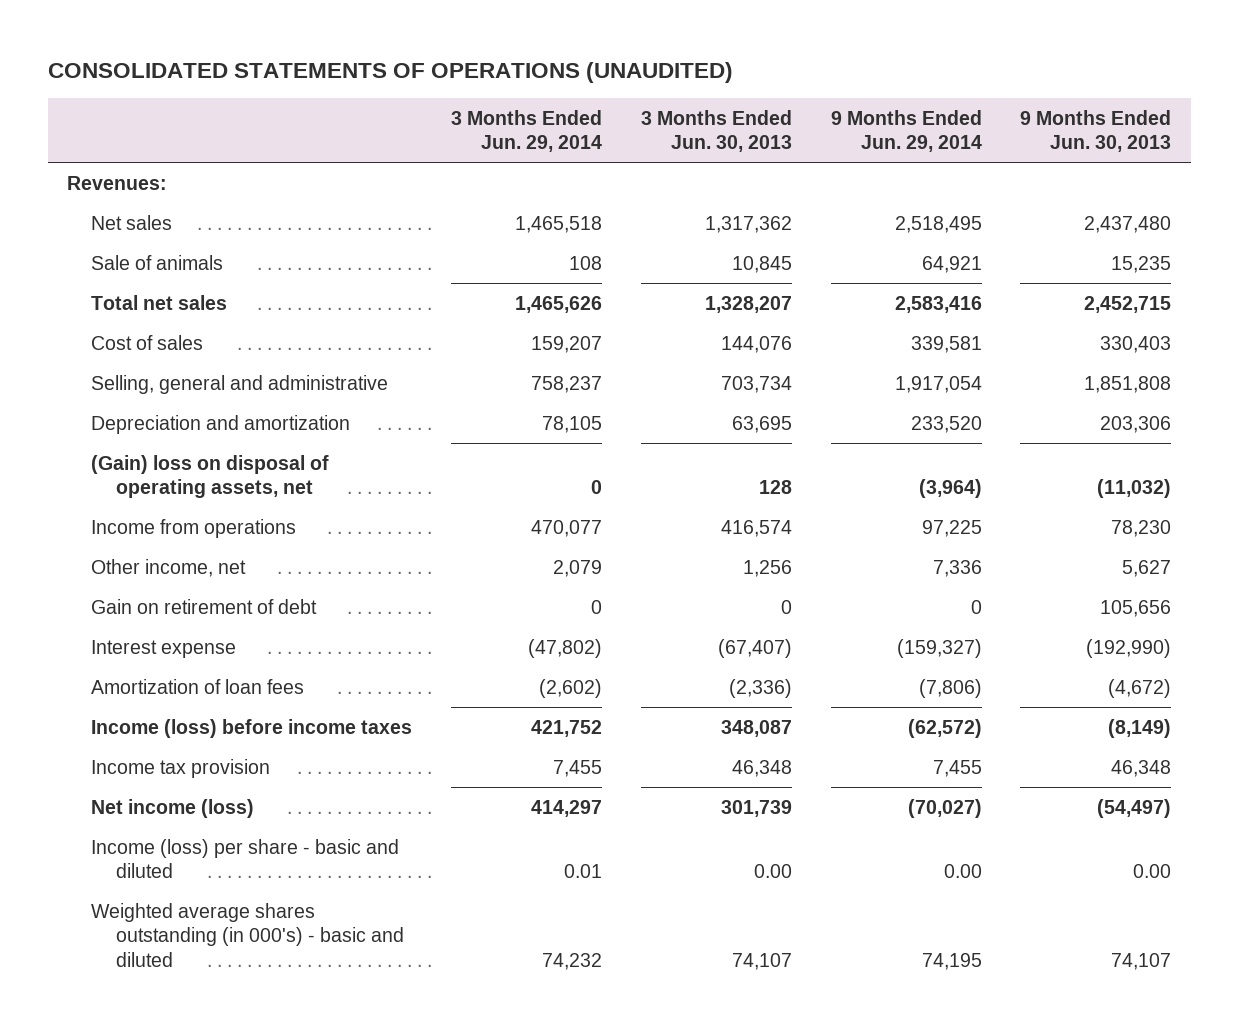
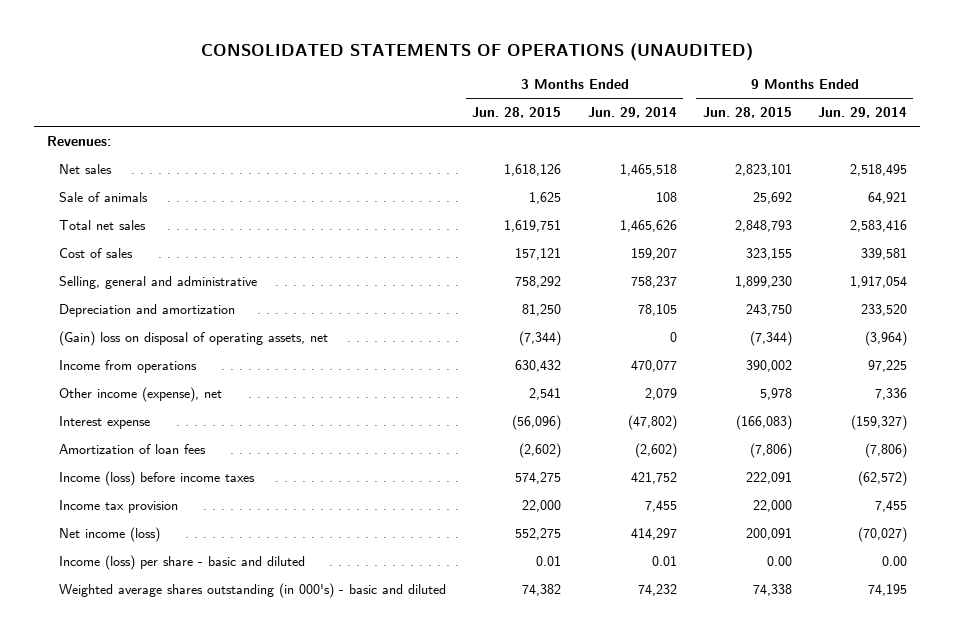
[640,109,792,153] 3 Months Ended Jun. 30, 2013 -> none
[1020,109,1172,153] 9 Months Ended Jun. 30, 2013 -> none
none -> [472,107,562,119] Jun. 28, 2015
none -> [702,107,792,119] Jun. 28, 2015
[91,598,318,614] Gain on retirement of debt -> none
[91,558,247,577] Other income, net -> [59,386,223,402] Other income (expense), net

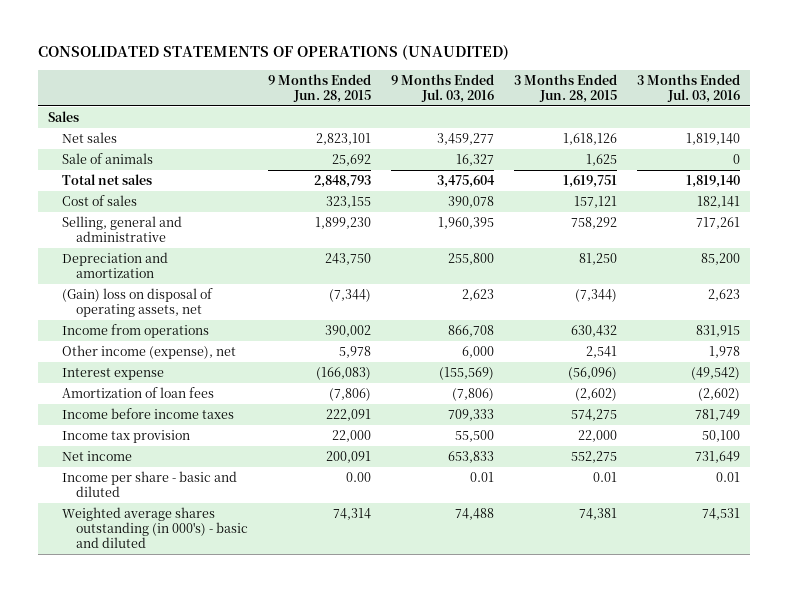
[587,107,677,119] Jun. 29, 2014 -> none
[817,107,907,119] Jun. 29, 2014 -> none
none -> [391,73,495,103] 9 Months Ended Jul. 03, 2016
none -> [637,73,741,103] 3 Months Ended Jul. 03, 2016
[47,135,112,146] Revenues: -> none
none -> [47,110,79,122] Sales
[59,470,256,486] Income (loss) before income taxes -> [61,407,234,419] Income before income taxes
[59,526,161,542] Net income (loss) -> [61,450,132,461] Net income
[59,554,306,570] Income (loss) per share - basic and diluted -> [61,470,237,498] Income per share - basic and diluted
[522,583,562,596] 74,382 -> [579,507,618,520] 74,381
[752,583,792,596] 74,338 -> [332,507,371,520] 74,314

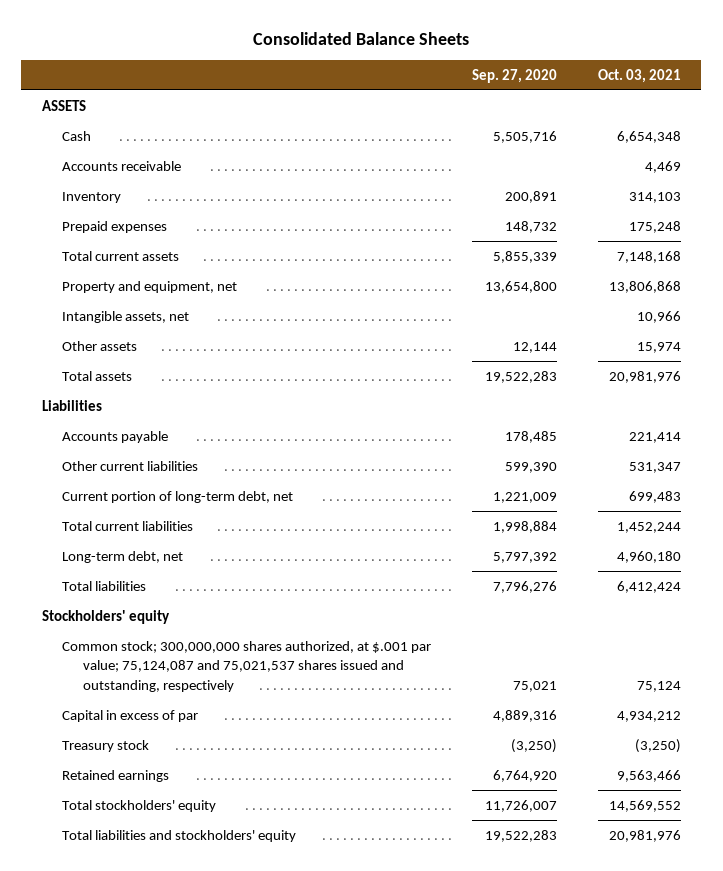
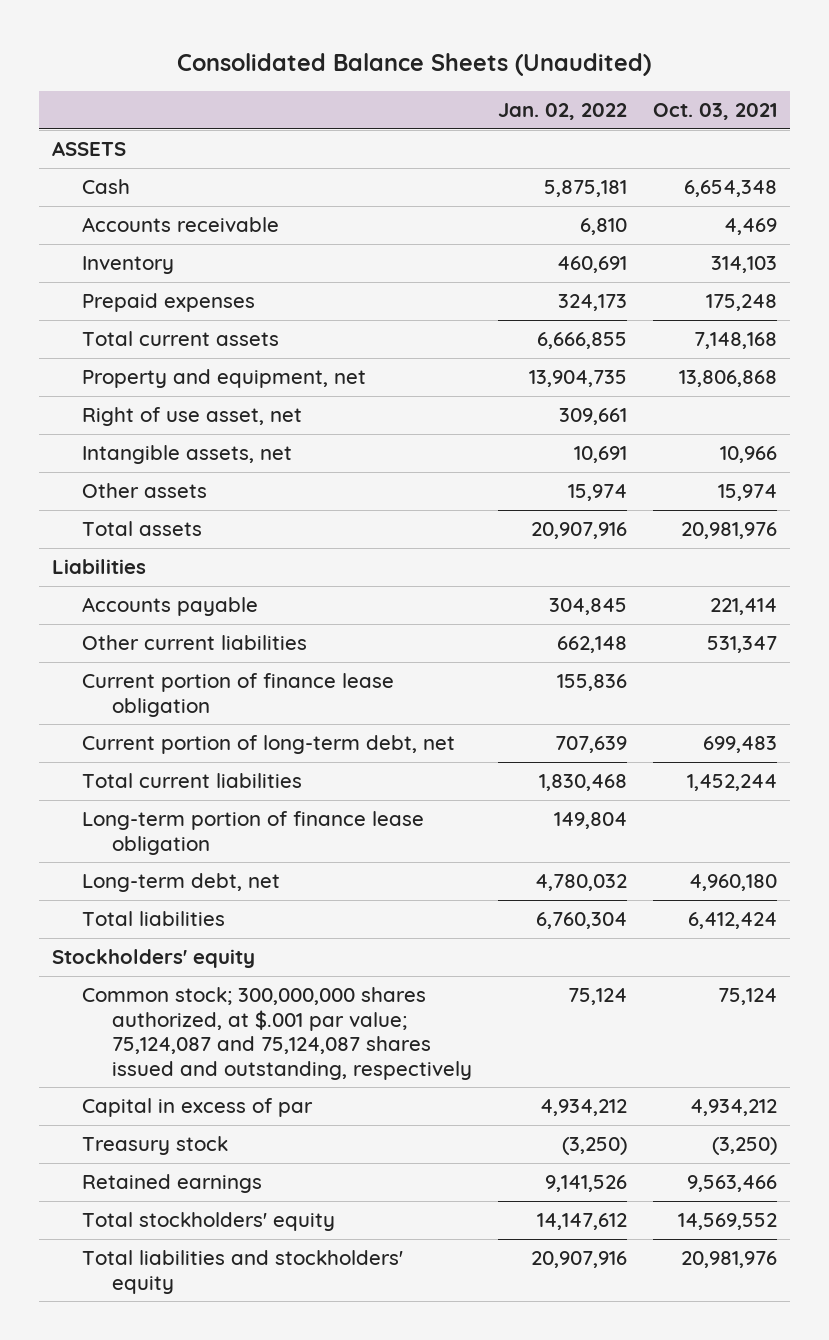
[253,31,470,45] Consolidated Balance Sheets -> [177,52,652,76] Consolidated Balance Sheets (Unaudited)
[472,68,558,83] Sep. 27, 2020 -> none
none -> [498,103,628,121] Jan. 02, 2022
none -> [82,407,303,427] Right of use asset, net
none -> [82,673,395,717] Current portion of finance lease obligation
none -> [82,811,425,855] Long-term portion of finance lease obligation
[62,640,432,692] Common stock; 300,000,000 shares authorized, at $.001 par value; 75,124,087 and 75,021,537 shares issued and outstanding, respectively -> [82,987,473,1080] Common stock; 300,000,000 shares authorized, at $.001 par value; 75,124,087 and 75,124,087 shares issued and outstanding, respectively

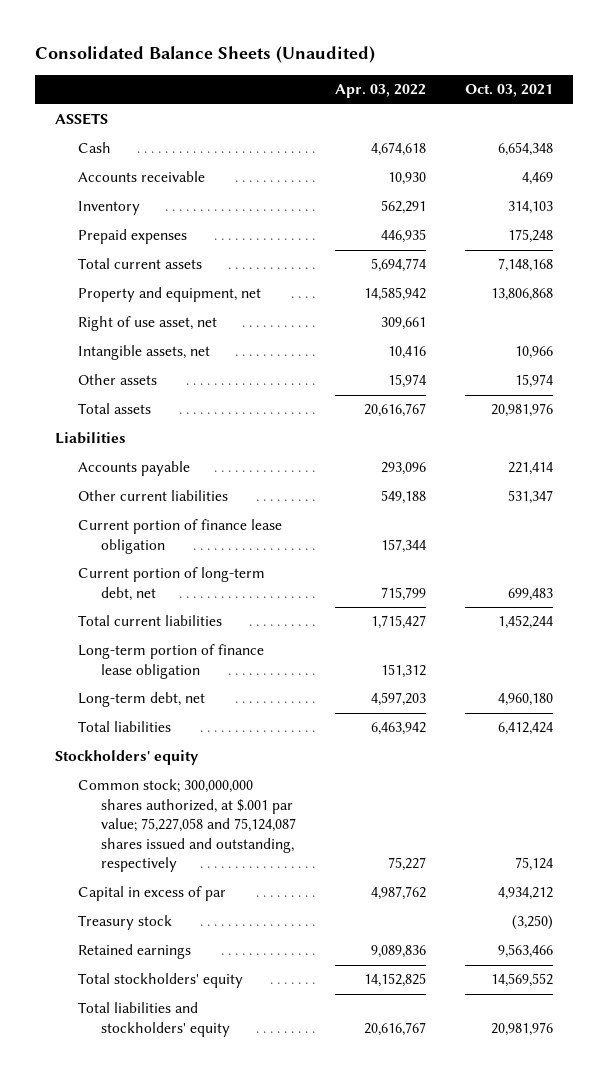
[498,103,628,121] Jan. 02, 2022 -> none
none -> [335,84,427,99] Apr. 03, 2022
[82,987,473,1080] Common stock; 300,000,000 shares authorized, at $.001 par value; 75,124,087 and 75,124,087 shares issued and outstanding, respectively -> [77,779,296,873] Common stock; 300,000,000 shares authorized, at $.001 par value; 75,227,058 and 75,124,087 shares issued and outstanding, respectively

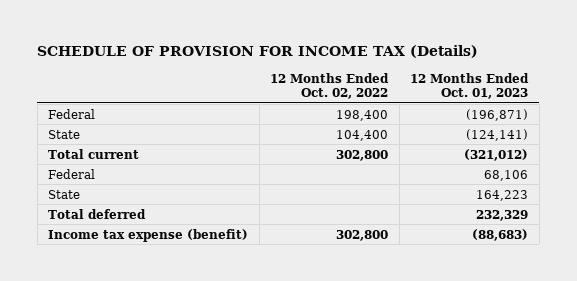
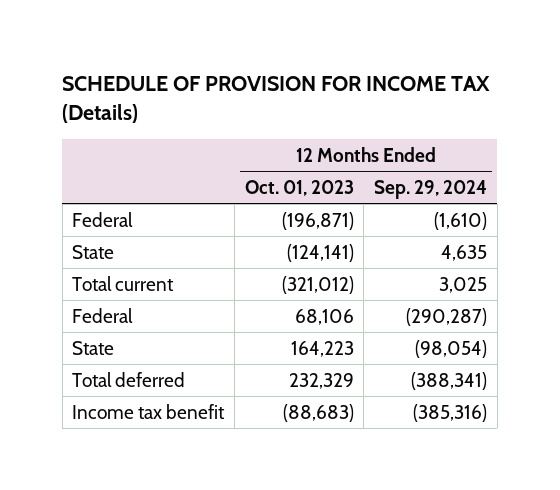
[270,73,390,100] 12 Months Ended Oct. 02, 2022 -> none
none -> [374,179,488,199] Sep. 29, 2024
[48,228,249,242] Income tax expense (benefit) -> [72,403,226,419] Income tax benefit

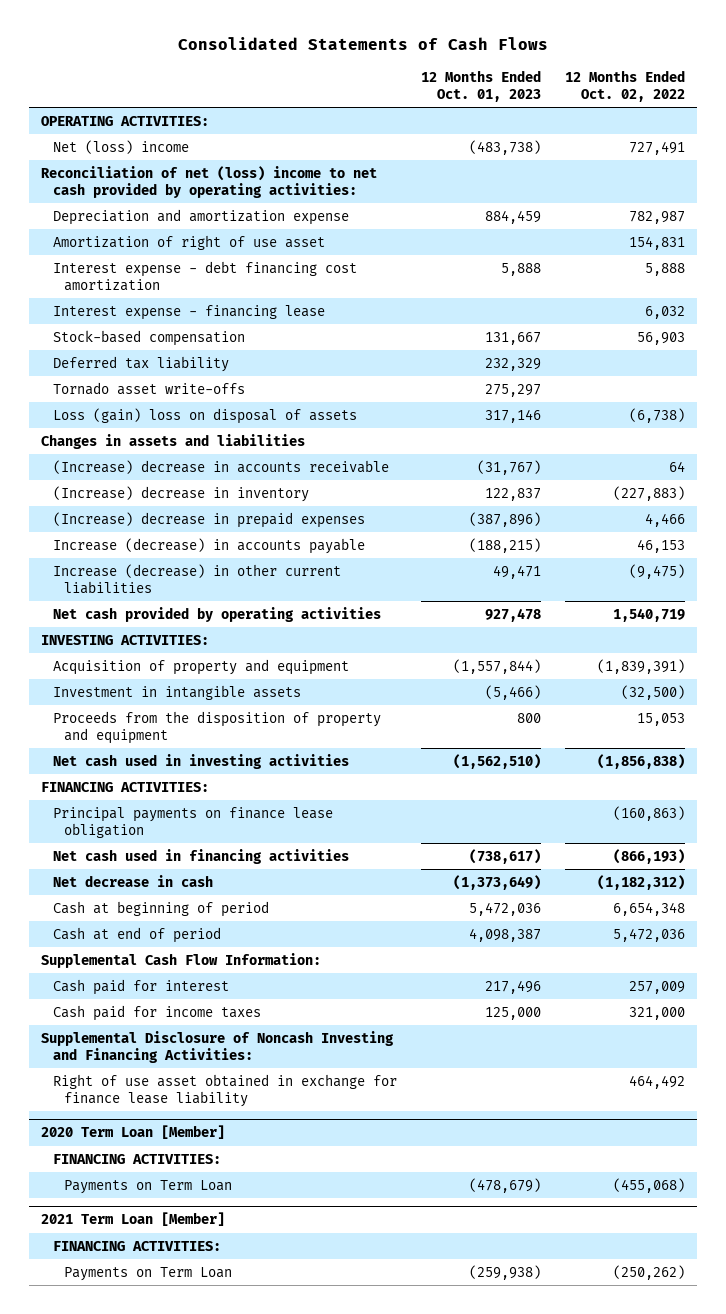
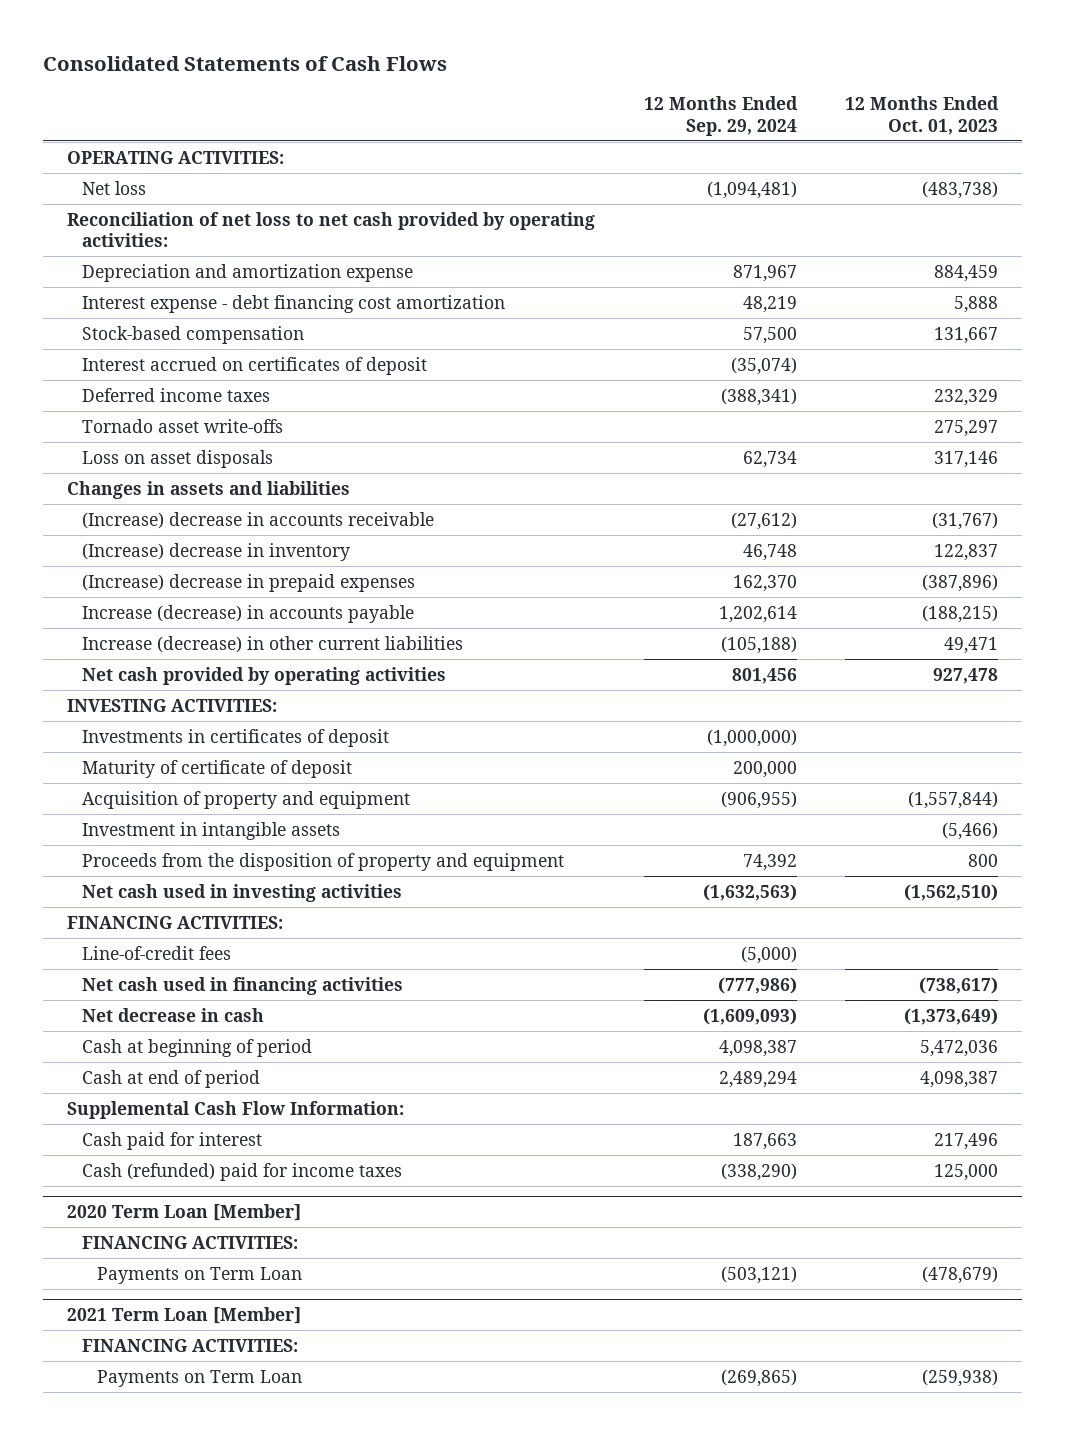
[564,70,685,102] 12 Months Ended Oct. 02, 2022 -> none
none -> [643,96,798,136] 12 Months Ended Sep. 29, 2024
[52,140,189,155] Net (loss) income -> [82,180,147,195] Net loss
[41,166,378,198] Reconciliation of net (loss) income to net cash provided by operating activities: -> [67,211,596,248] Reconciliation of net loss to net cash provided by operating activities:
[52,235,325,251] Amortization of right of use asset -> none
[52,305,325,321] Interest expense - financing lease -> none
none -> [82,356,428,375] Interest accrued on certificates of deposit
[52,356,229,373] Deferred tax liability -> [82,387,271,402] Deferred income taxes
[52,408,357,425] Loss (gain) loss on disposal of assets -> [82,449,274,468] Loss on asset disposals
none -> [82,728,390,747] Investments in certificates of deposit
none -> [82,759,353,778] Maturity of certificate of deposit
[52,807,333,838] Principal payments on finance lease obligation -> none
none -> [82,945,232,960] Line-of-credit fees
[41,1031,395,1063] Supplemental Disclosure of Noncash Investing and Financing Activities: -> none
[52,1074,397,1107] Right of use asset obtained in exchange for finance lease liability -> none
[52,1005,261,1022] Cash paid for income taxes -> [82,1162,403,1181] Cash (refunded) paid for income taxes

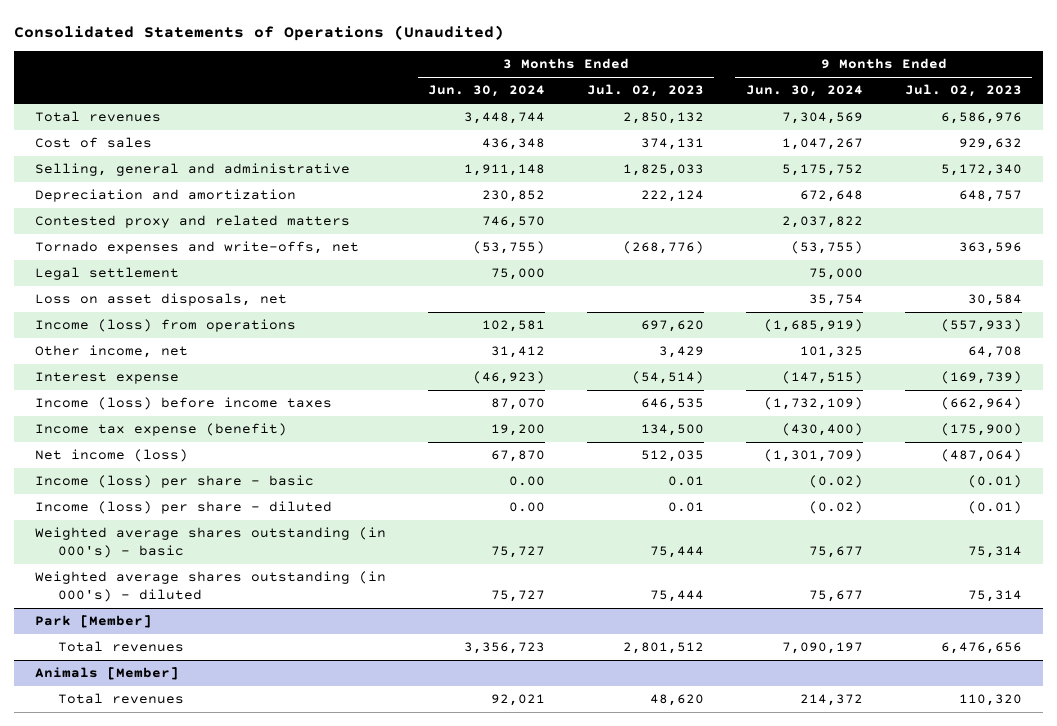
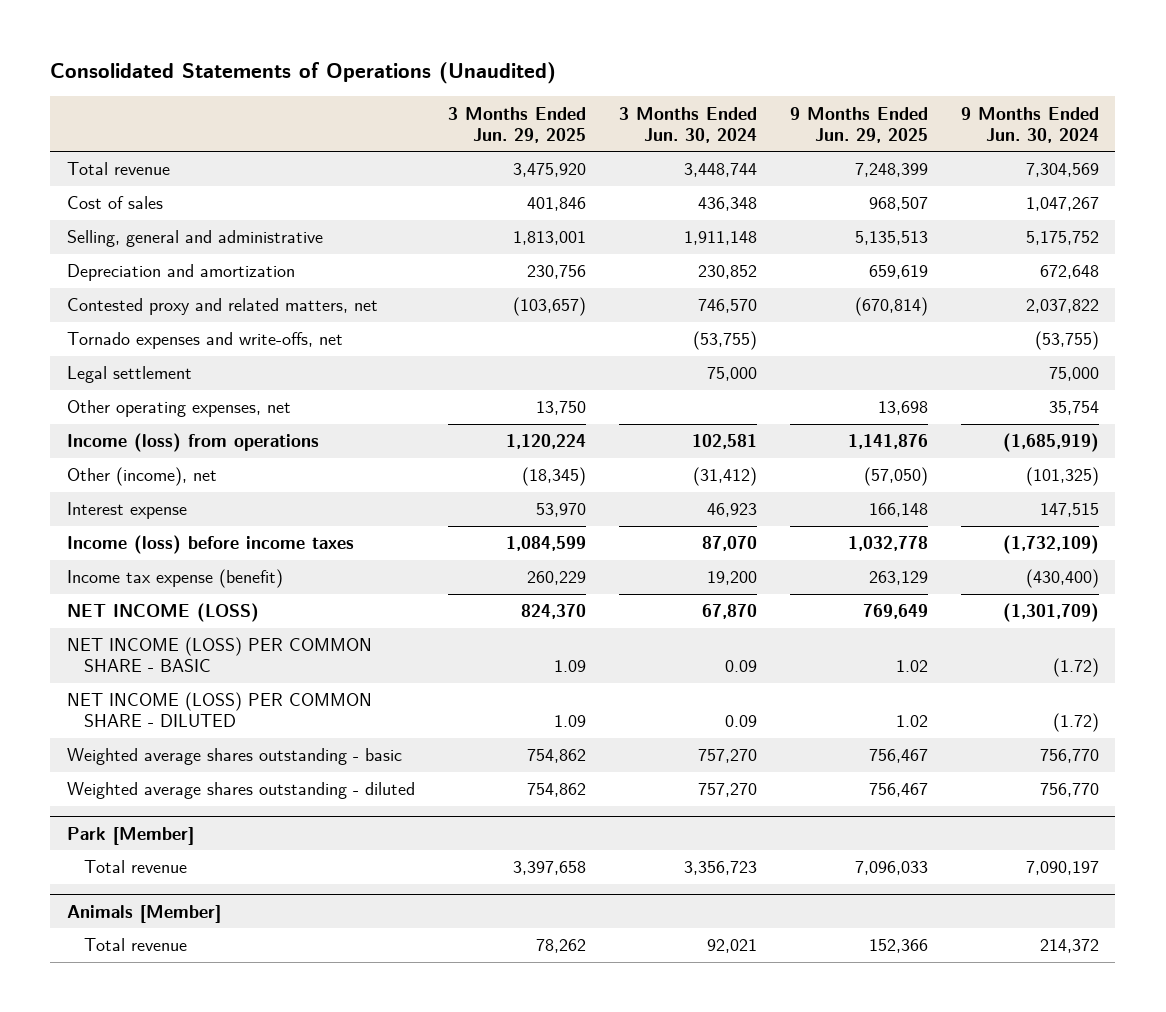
[586,84,704,98] Jul. 02, 2023 -> none
[904,84,1022,98] Jul. 02, 2023 -> none
none -> [447,106,586,143] 3 Months Ended Jun. 29, 2025
none -> [789,106,928,143] 9 Months Ended Jun. 29, 2025
[35,111,162,123] Total revenues -> [66,162,170,176] Total revenue
[35,215,351,229] Contested proxy and related matters -> [66,298,378,316] Contested proxy and related matters, net
[35,293,288,307] Loss on asset disposals, net -> [66,400,291,418] Other operating expenses, net
[35,345,189,359] Other income, net -> [66,467,217,487] Other (income), net
[491,346,546,359] 31,412 -> [692,467,757,487] (31,412)
[799,346,863,359] 101,325 -> [1025,467,1099,487] (101,325)
[473,371,546,385] (46,923) -> [706,503,757,518] 46,923
[781,371,863,385] (147,515) -> [1039,503,1099,518] 147,515
[35,449,189,463] Net income (loss) -> [66,603,259,623] NET INCOME (LOSS)
[35,475,315,489] Income (loss) per share - basic -> [66,637,372,673] NET INCOME (LOSS) PER COMMON SHARE - BASIC
[509,476,546,487] 0.00 -> [724,660,757,673] 0.09
[808,475,863,489] (0.02) -> [1052,658,1099,678] (1.72)
[35,501,333,515] Income (loss) per share - diluted -> [66,692,372,728] NET INCOME (LOSS) PER COMMON SHARE - DILUTED
[509,502,546,513] 0.00 -> [724,715,757,728] 0.09
[808,501,863,515] (0.02) -> [1052,713,1099,733] (1.72)
[35,527,387,559] Weighted average shares outstanding (in 000's) - basic -> [66,748,402,766] Weighted average shares outstanding - basic
[491,546,546,559] 75,727 -> [697,749,757,764] 757,270
[808,546,863,559] 75,677 -> [1039,749,1099,764] 756,770
[35,571,387,603] Weighted average shares outstanding (in 000's) - diluted -> [66,782,415,800] Weighted average shares outstanding - diluted
[491,590,546,603] 75,727 -> [697,783,757,798] 757,270
[808,590,863,603] 75,677 -> [1039,783,1099,798] 756,770
[57,641,184,653] Total revenues -> [84,860,188,874] Total revenue
[57,693,184,705] Total revenues -> [84,938,188,952] Total revenue

